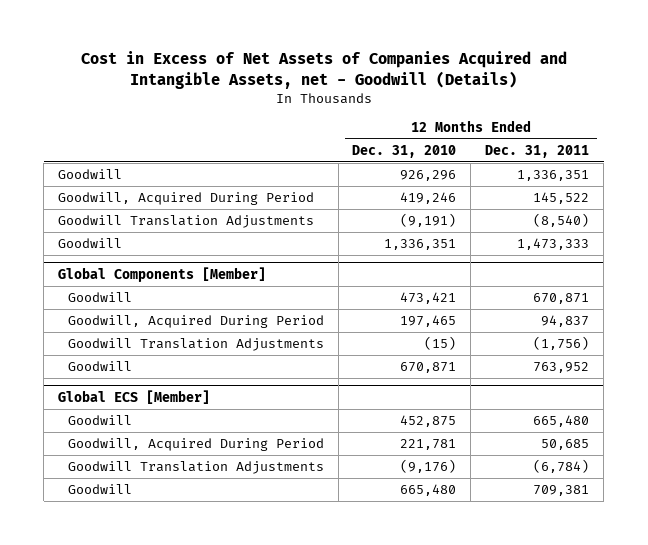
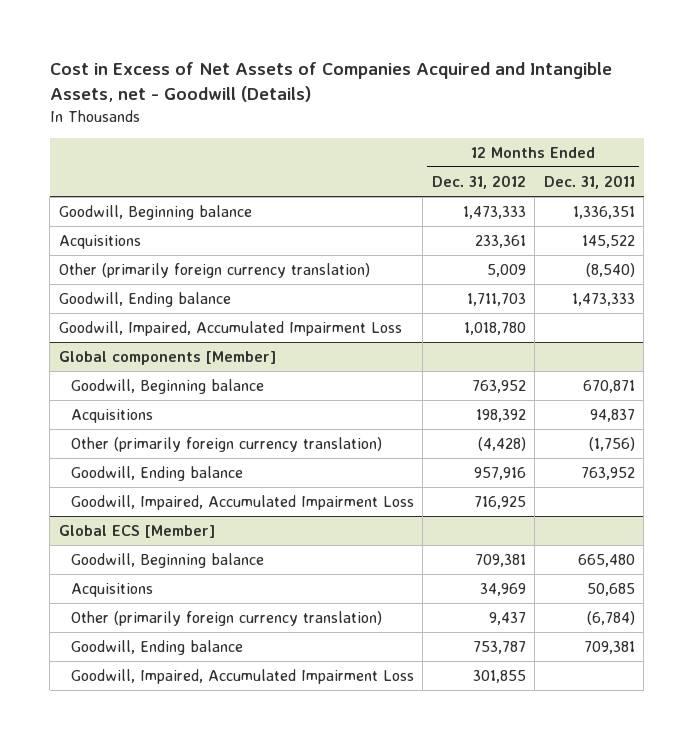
[352,144,457,158] Dec. 31, 2010 -> none
none -> [431,175,526,190] Dec. 31, 2012
[58,169,123,180] Goodwill -> [58,205,252,221] Goodwill, Beginning balance
[58,192,315,206] Goodwill, Acquired During Period -> [58,235,141,250] Acquisitions
[58,215,315,229] Goodwill Translation Adjustments -> [58,263,370,279] Other (primarily foreign currency translation)
[58,238,123,249] Goodwill -> [58,292,231,308] Goodwill, Ending balance
none -> [58,321,402,337] Goodwill, Impaired, Accumulated Impairment Loss
[58,266,267,282] Global Components [Member] -> [58,351,276,366] Global components [Member]
[67,292,132,303] Goodwill -> [70,379,264,395] Goodwill, Beginning balance
[67,315,324,329] Goodwill, Acquired During Period -> [70,409,153,424] Acquisitions
[67,338,324,352] Goodwill Translation Adjustments -> [70,437,382,453] Other (primarily foreign currency translation)
[67,361,132,372] Goodwill -> [70,466,243,482] Goodwill, Ending balance
none -> [70,495,414,511] Goodwill, Impaired, Accumulated Impairment Loss
[67,415,132,426] Goodwill -> [70,553,264,569] Goodwill, Beginning balance
[67,438,324,452] Goodwill, Acquired During Period -> [70,583,153,598] Acquisitions
[67,461,324,475] Goodwill Translation Adjustments -> [70,611,382,627] Other (primarily foreign currency translation)
[67,484,132,495] Goodwill -> [70,640,243,656] Goodwill, Ending balance
none -> [70,669,414,685] Goodwill, Impaired, Accumulated Impairment Loss

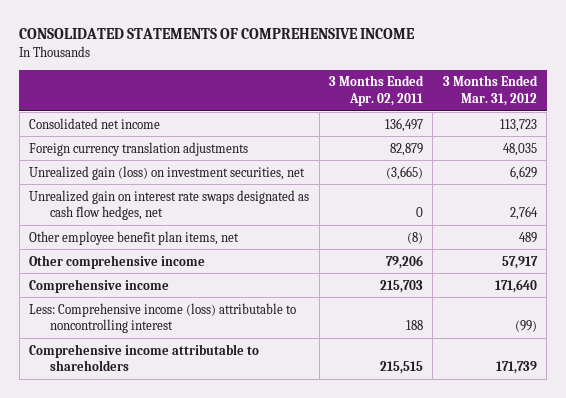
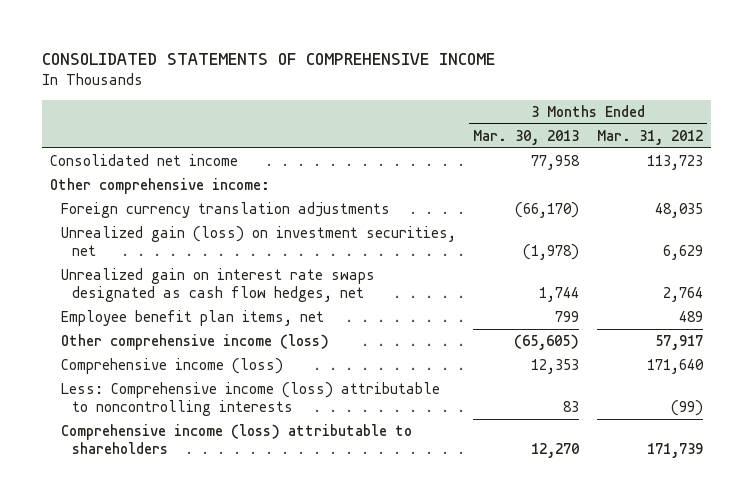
[328,75,424,107] 3 Months Ended Apr. 02, 2011 -> none
none -> [473,129,580,145] Mar. 30, 2013
none -> [50,178,271,195] Other comprehensive income:
[29,230,240,245] Other employee benefit plan items, net -> [60,310,324,327] Employee benefit plan items, net
[29,254,206,269] Other comprehensive income -> [60,334,329,351] Other comprehensive income (loss)
[29,278,170,293] Comprehensive income -> [60,358,283,375] Comprehensive income (loss)
[29,302,297,334] Less: Comprehensive income (loss) attributable to noncontrolling interest -> [60,382,440,417] Less: Comprehensive income (loss) attributable to noncontrolling interests
[29,343,260,372] Comprehensive income attributable to shareholders -> [60,424,412,455] Comprehensive income (loss) attributable to shareholders

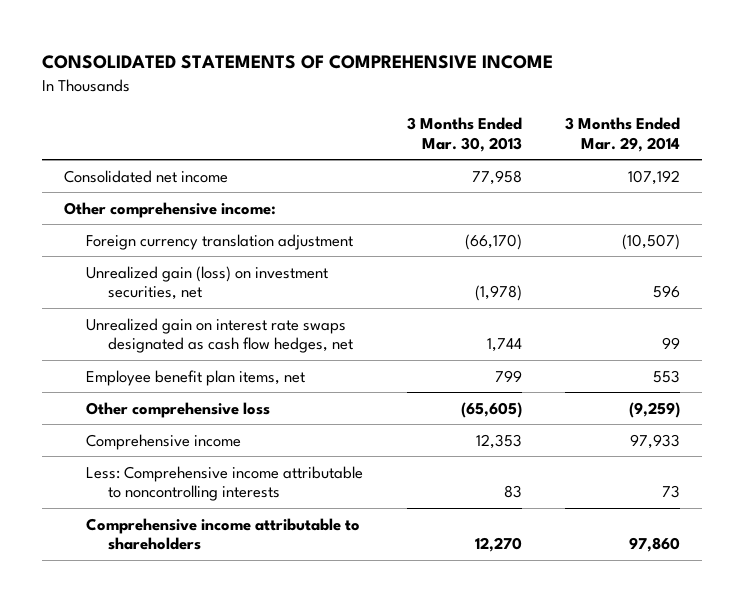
[596,129,703,145] Mar. 31, 2012 -> none
none -> [565,117,681,152] 3 Months Ended Mar. 29, 2014
[60,202,390,219] Foreign currency translation adjustments -> [85,233,353,250] Foreign currency translation adjustment
[60,334,329,351] Other comprehensive income (loss) -> [85,401,270,418] Other comprehensive loss
[60,358,283,375] Comprehensive income (loss) -> [85,433,241,450] Comprehensive income
[60,382,440,417] Less: Comprehensive income (loss) attributable to noncontrolling interests -> [85,465,363,502] Less: Comprehensive income attributable to noncontrolling interests
[60,424,412,455] Comprehensive income (loss) attributable to shareholders -> [85,517,360,551] Comprehensive income attributable to shareholders

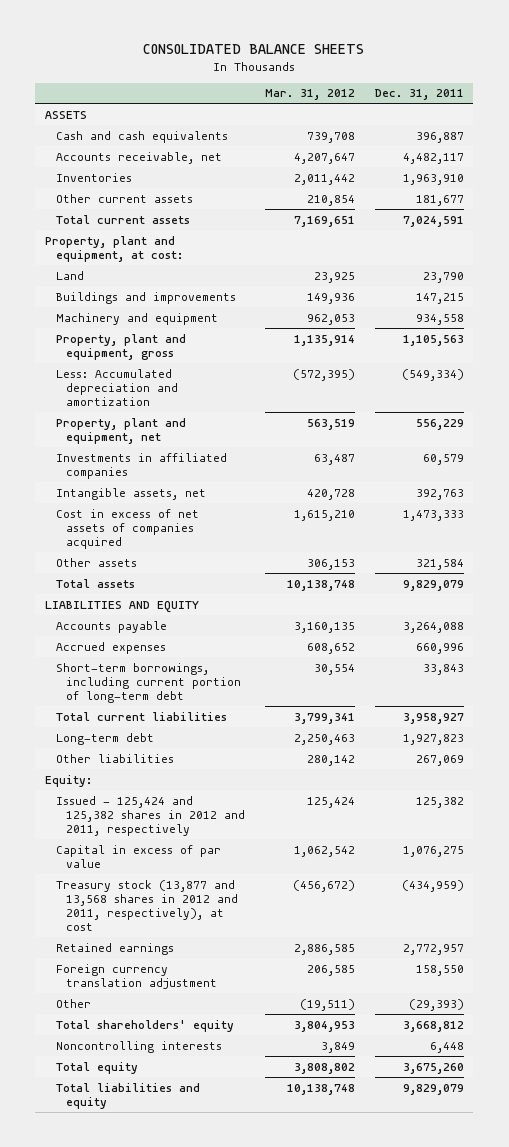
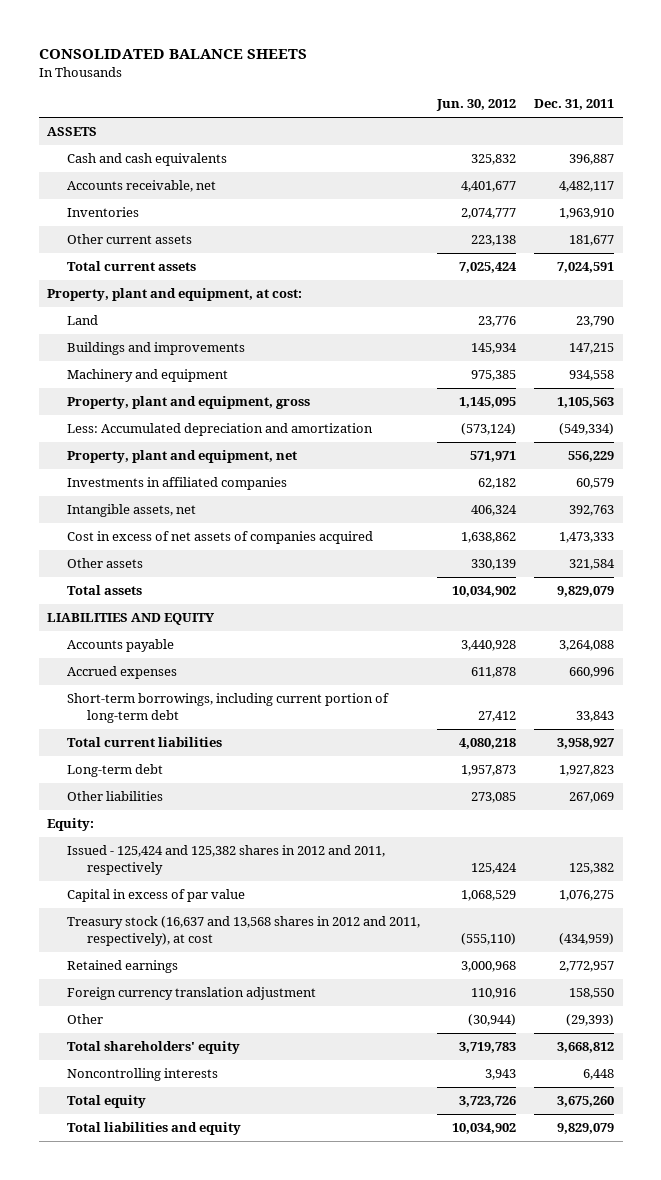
[264,89,355,101] Mar. 31, 2012 -> none
none -> [436,99,517,112] Jun. 30, 2012
[55,879,238,932] Treasury stock (13,877 and 13,568 shares in 2012 and 2011, respectively), at cost -> [66,916,420,947] Treasury stock (16,637 and 13,568 shares in 2012 and 2011, respectively), at cost

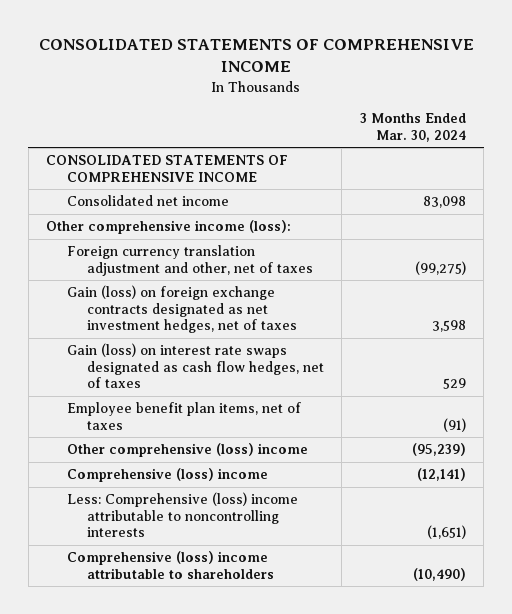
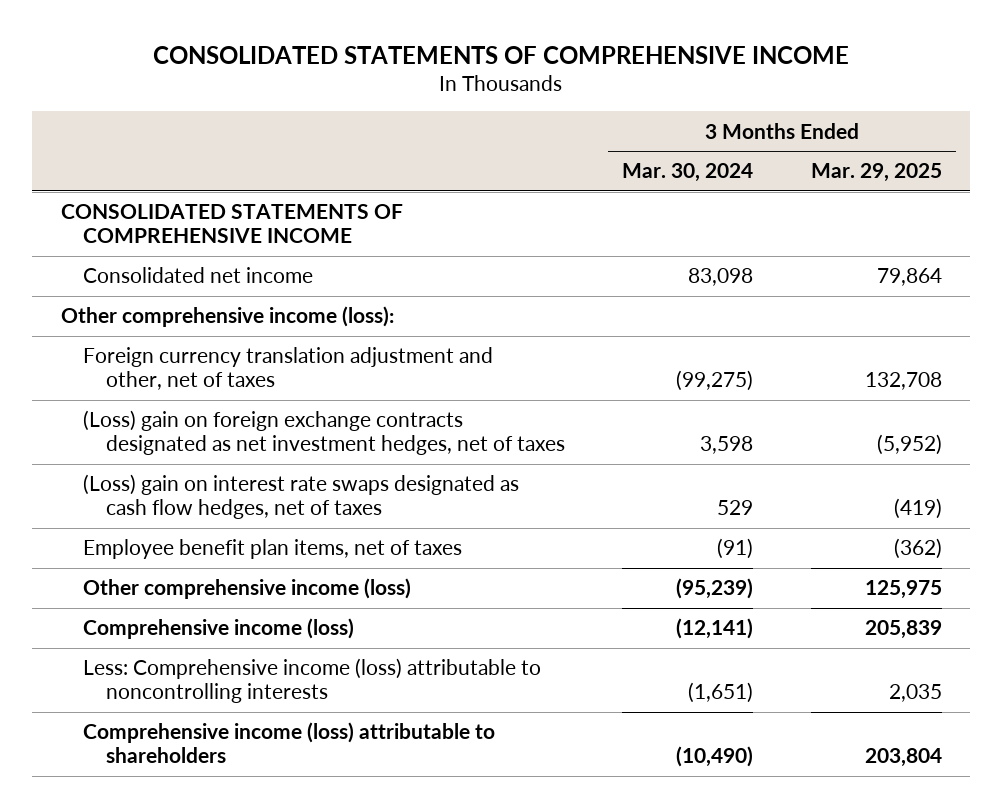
none -> [810,163,942,183] Mar. 29, 2025
[66,285,297,334] Gain (loss) on foreign exchange contracts designated as net investment hedges, net of taxes -> [83,410,566,456] (Loss) gain on foreign exchange contracts designated as net investment hedges, net of taxes
[66,343,324,389] Gain (loss) on interest rate swaps designated as cash flow hedges, net of taxes -> [83,474,520,520] (Loss) gain on interest rate swaps designated as cash flow hedges, net of taxes
[66,443,308,458] Other comprehensive (loss) income -> [83,578,412,600] Other comprehensive income (loss)
[66,468,268,483] Comprehensive (loss) income -> [83,618,355,640] Comprehensive income (loss)
[66,492,298,538] Less: Comprehensive (loss) income attributable to noncontrolling interests -> [83,658,542,704] Less: Comprehensive income (loss) attributable to noncontrolling interests
[66,551,274,579] Comprehensive (loss) income attributable to shareholders -> [83,722,496,764] Comprehensive income (loss) attributable to shareholders

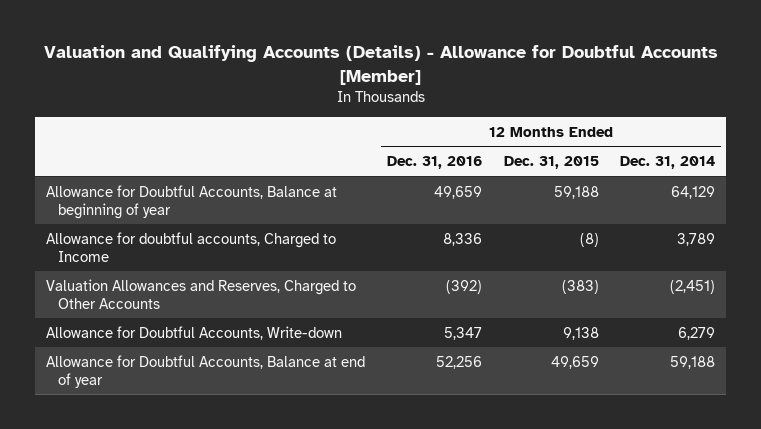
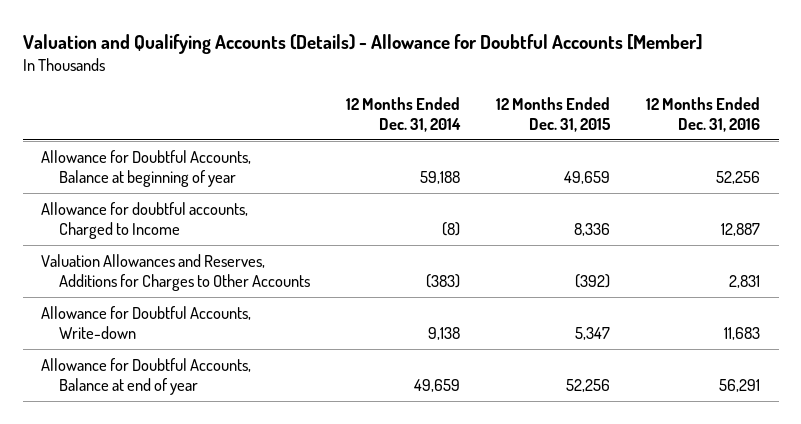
[433,185,482,199] 49,659 -> [716,171,761,185] 52,256
[553,185,599,199] 59,188 -> [564,171,611,185] 49,659
[671,185,716,199] 64,129 -> [419,171,460,185] 59,188
[442,232,482,246] 8,336 -> [721,223,761,237] 12,887
[579,232,599,247] (8) -> [574,223,611,237] 8,336
[677,232,716,246] 3,789 -> [441,222,460,237] (8)
[45,278,356,309] Valuation Allowances and Reserves, Charged to Other Accounts -> [41,254,310,292] Valuation Allowances and Reserves, Additions for Charges to Other Accounts
[445,279,482,294] (392) -> [729,275,761,289] 2,831
[561,279,599,294] (383) -> [575,274,611,289] (392)
[670,279,716,294] (2,451) -> [425,274,460,289] (383)
[443,326,482,340] 5,347 -> [724,327,761,341] 11,683
[562,326,599,340] 9,138 -> [575,327,611,341] 5,347
[678,326,716,340] 6,279 -> [427,327,460,341] 9,138
[435,355,482,369] 52,256 -> [719,379,761,393] 56,291
[550,355,599,369] 49,659 -> [566,379,611,393] 52,256
[670,355,716,369] 59,188 -> [413,379,460,393] 49,659

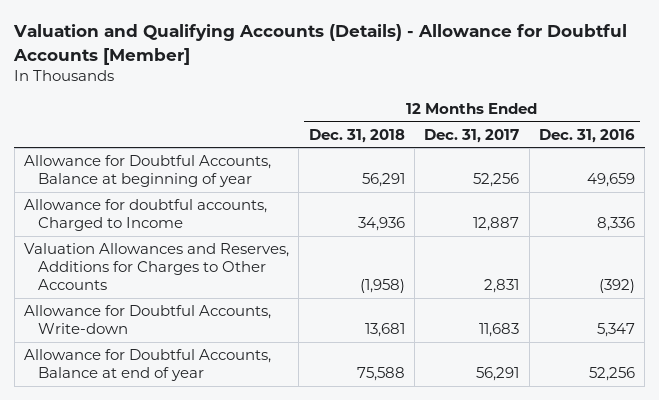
[345,97,461,132] 12 Months Ended Dec. 31, 2014 -> none
[496,97,612,132] 12 Months Ended Dec. 31, 2015 -> none
none -> [308,128,405,143] Dec. 31, 2018
none -> [424,128,520,143] Dec. 31, 2017
[716,171,761,185] 52,256 -> [586,173,635,188] 49,659
[721,223,761,237] 12,887 -> [596,217,635,232] 8,336
[729,275,761,289] 2,831 -> [598,279,635,294] (392)
[724,327,761,341] 11,683 -> [596,323,635,338] 5,347
[719,379,761,393] 56,291 -> [588,367,635,382] 52,256

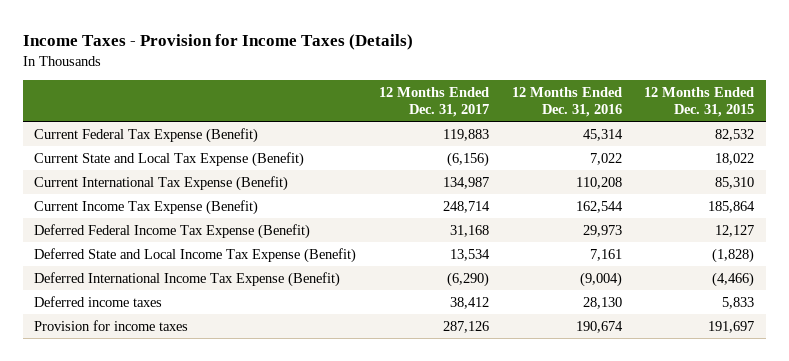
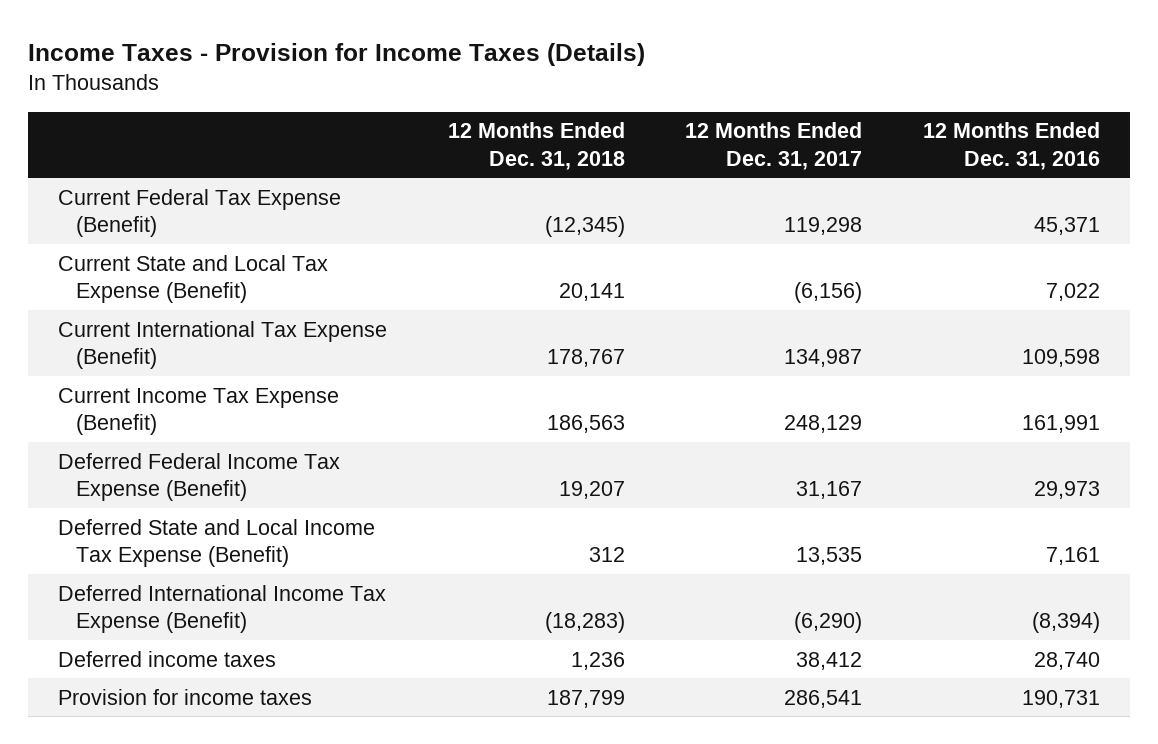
[644,87,755,118] 12 Months Ended Dec. 31, 2015 -> none
none -> [447,122,625,170] 12 Months Ended Dec. 31, 2018
[442,128,489,141] 119,883 -> [784,217,863,236] 119,298
[582,128,623,141] 45,314 -> [1034,217,1101,236] 45,371
[575,176,622,189] 110,208 -> [1022,349,1101,368] 109,598
[442,200,490,213] 248,714 -> [784,415,863,434] 248,129
[575,200,623,213] 162,544 -> [1022,415,1101,434] 161,991
[449,224,489,237] 31,168 -> [796,481,863,500] 31,167
[449,248,490,261] 13,534 -> [796,547,863,566] 13,535
[579,271,622,287] (9,004) -> [1032,612,1101,634] (8,394)
[582,296,622,309] 28,130 -> [1034,651,1101,670] 28,740
[442,320,489,333] 287,126 -> [784,689,863,708] 286,541
[575,320,623,333] 190,674 -> [1022,689,1101,708] 190,731

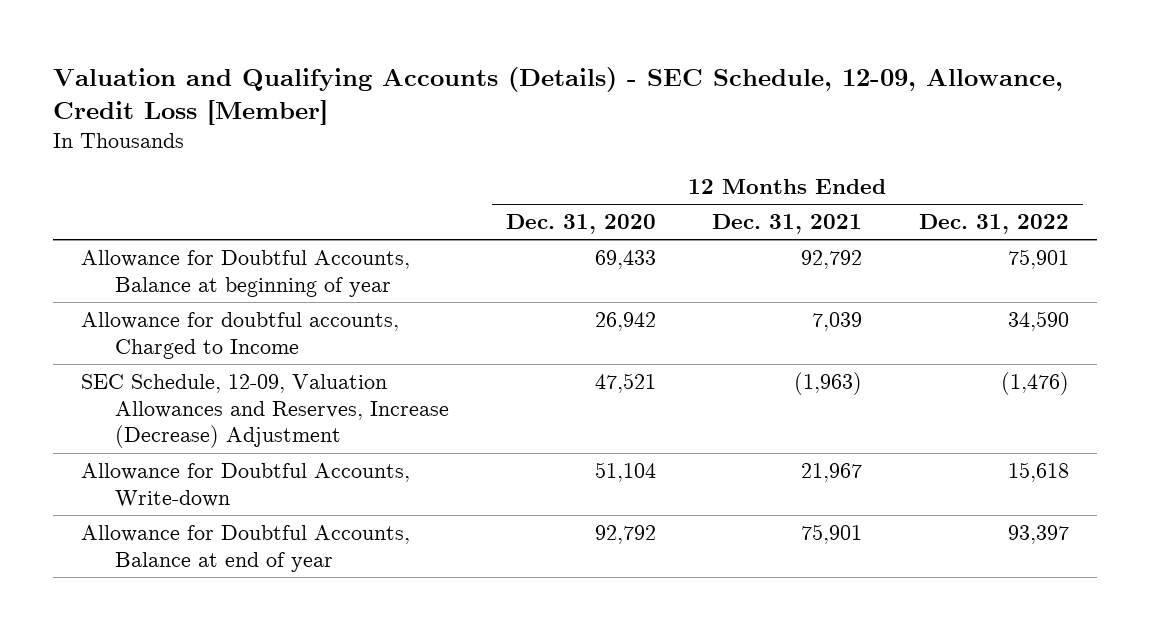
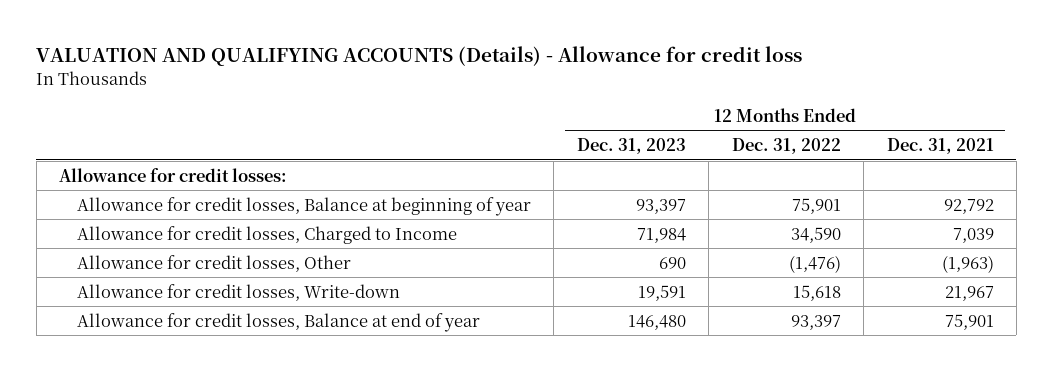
[53,67,1064,126] Valuation and Qualifying Accounts (Details) - SEC Schedule, 12-09, Allowance, Credit Loss [Member] -> [36,46,803,67] VALUATION AND QUALIFYING ACCOUNTS (Details) - Allowance for credit loss
[505,214,656,235] Dec. 31, 2020 -> none
none -> [576,138,686,155] Dec. 31, 2023
none -> [59,167,288,182] Allowance for credit losses:
[81,249,411,297] Allowance for Doubtful Accounts, Balance at beginning of year -> [76,196,531,216] Allowance for credit losses, Balance at beginning of year
[81,311,400,359] Allowance for doubtful accounts, Charged to Income -> [76,225,457,244] Allowance for credit losses, Charged to Income
[81,373,450,449] SEC Schedule, 12-09, Valuation Allowances and Reserves, Increase (Decrease) Adjustment -> [76,254,351,272] Allowance for credit losses, Other
[81,462,411,507] Allowance for Doubtful Accounts, Write-down -> [76,283,400,301] Allowance for credit losses, Write-down
[81,524,411,572] Allowance for Doubtful Accounts, Balance at end of year -> [76,312,480,332] Allowance for credit losses, Balance at end of year

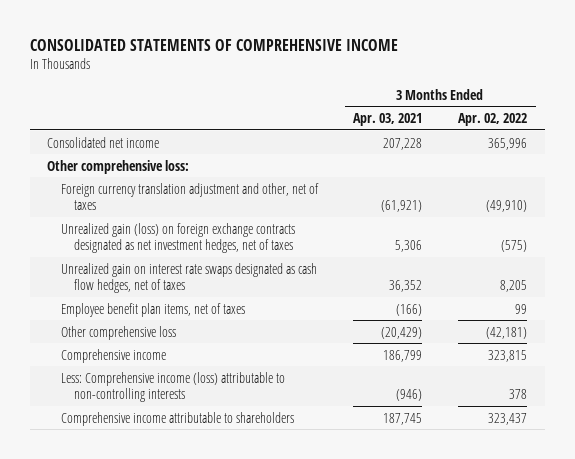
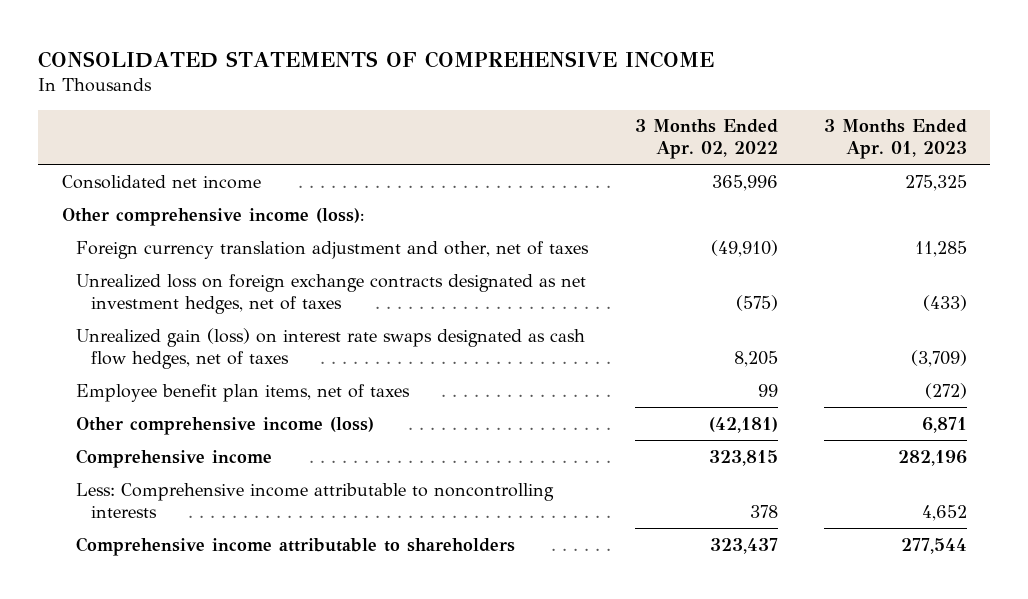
[353,112,423,126] Apr. 03, 2021 -> none
none -> [823,119,967,160] 3 Months Ended Apr. 01, 2023
[47,159,190,174] Other comprehensive loss: -> [61,207,364,226] Other comprehensive income (loss):
[60,222,295,253] Unrealized gain (loss) on foreign exchange contracts designated as net investment hedges, net of taxes -> [76,273,587,314] Unrealized loss on foreign exchange contracts designated as net investment hedges, net of taxes
[60,262,317,293] Unrealized gain on interest rate swaps designated as cash flow hedges, net of taxes -> [76,327,586,369] Unrealized gain (loss) on interest rate swaps designated as cash flow hedges, net of taxes
[60,325,176,340] Other comprehensive loss -> [76,416,375,435] Other comprehensive income (loss)
[60,371,285,402] Less: Comprehensive income (loss) attributable to non-controlling interests -> [76,482,555,518] Less: Comprehensive income attributable to noncontrolling interests

